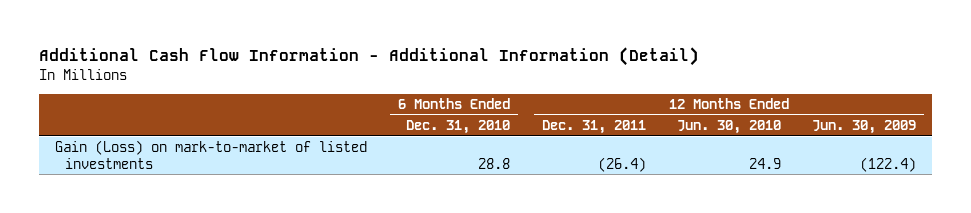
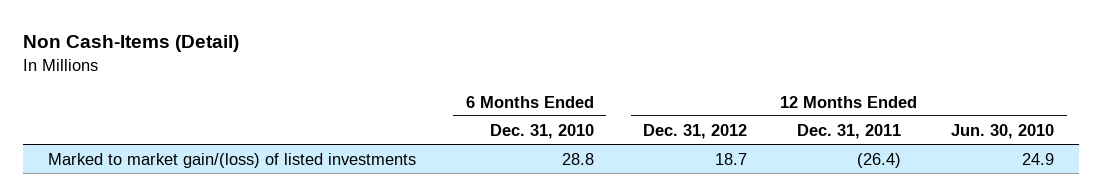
[39,46,700,66] Additional Cash Flow Information - Additional Information (Detail) -> [22,35,239,53] Non Cash-Items (Detail)
[812,120,917,135] Jun. 30, 2009 -> none
none -> [643,123,748,139] Dec. 31, 2012
[54,140,367,169] Gain (Loss) on mark-to-market of listed investments -> [47,152,416,168] Marked to market gain/(loss) of listed investments

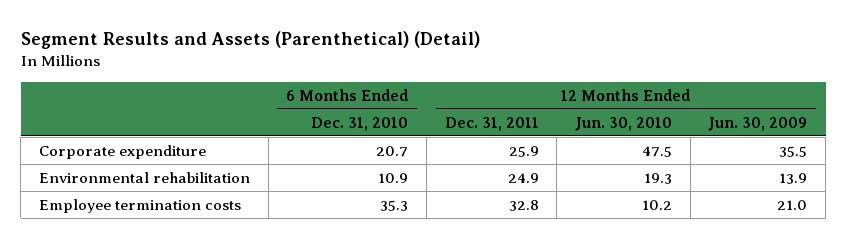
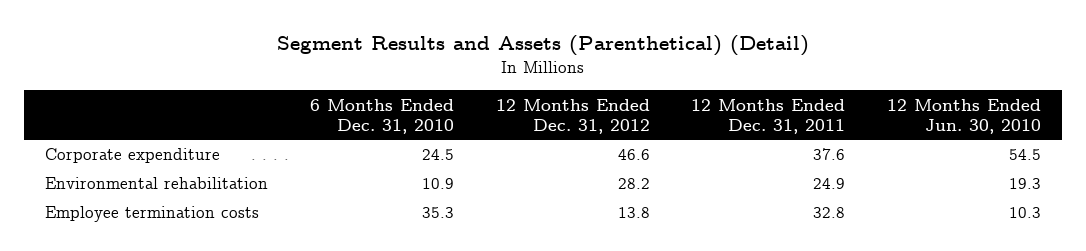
[708,116,808,131] Jun. 30, 2009 -> none
none -> [495,98,650,134] 12 Months Ended Dec. 31, 2012
[376,145,409,157] 20.7 -> [421,149,454,161] 24.5
[508,145,539,157] 25.9 -> [813,148,846,161] 37.6
[642,145,673,157] 47.5 -> [1009,149,1042,161] 54.5
[642,199,673,210] 10.2 -> [1009,207,1042,219] 10.3

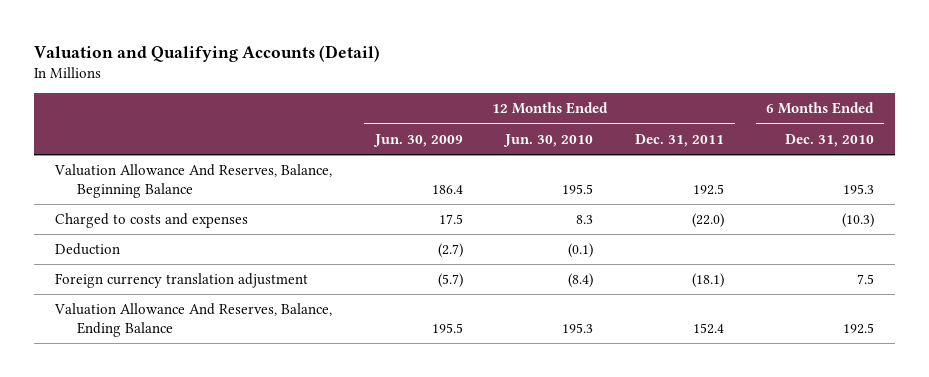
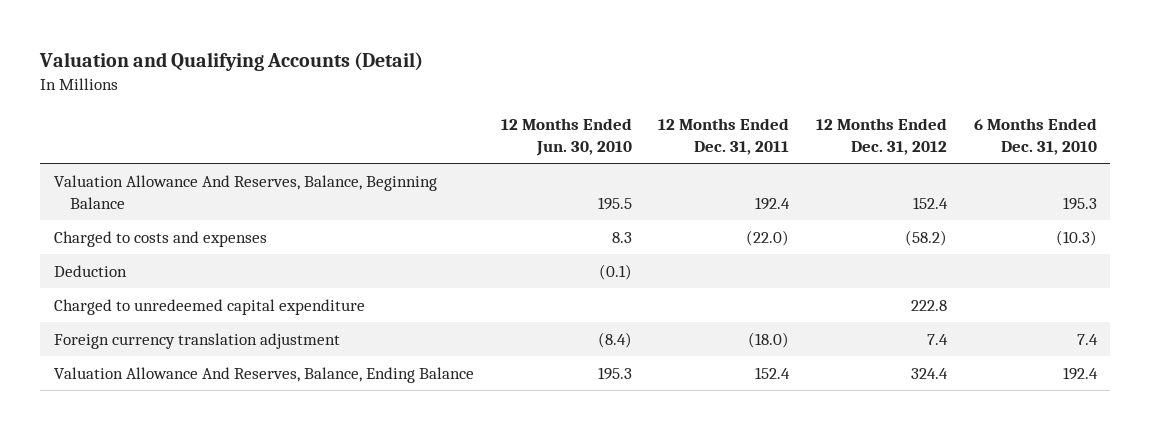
[372,133,463,147] Jun. 30, 2009 -> none
none -> [816,117,948,155] 12 Months Ended Dec. 31, 2012
[693,184,725,196] 192.5 -> [755,196,791,210] 192.4
none -> [53,299,365,316] Charged to unredeemed capital expenditure
[692,273,725,289] (18.1) -> [748,332,790,349] (18.0)
[856,274,874,285] 7.5 -> [1076,334,1098,346] 7.4
[842,323,874,335] 192.5 -> [1062,367,1098,381] 192.4

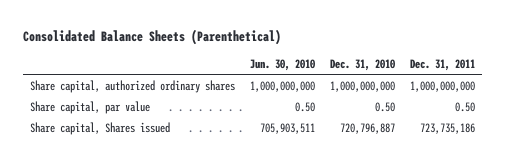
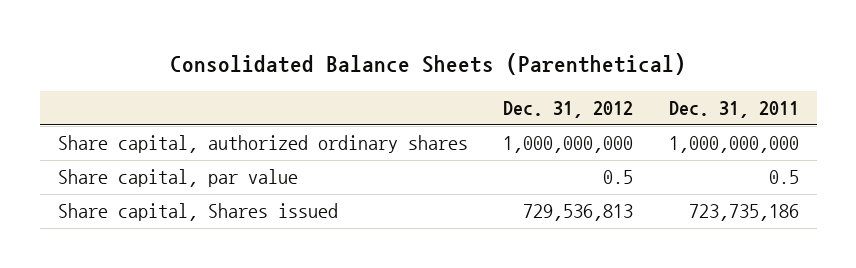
[249,58,315,71] Jun. 30, 2010 -> none
[329,58,395,71] Dec. 31, 2010 -> none
none -> [503,101,634,119] Dec. 31, 2012
[454,101,475,112] 0.50 -> [768,170,799,185] 0.5

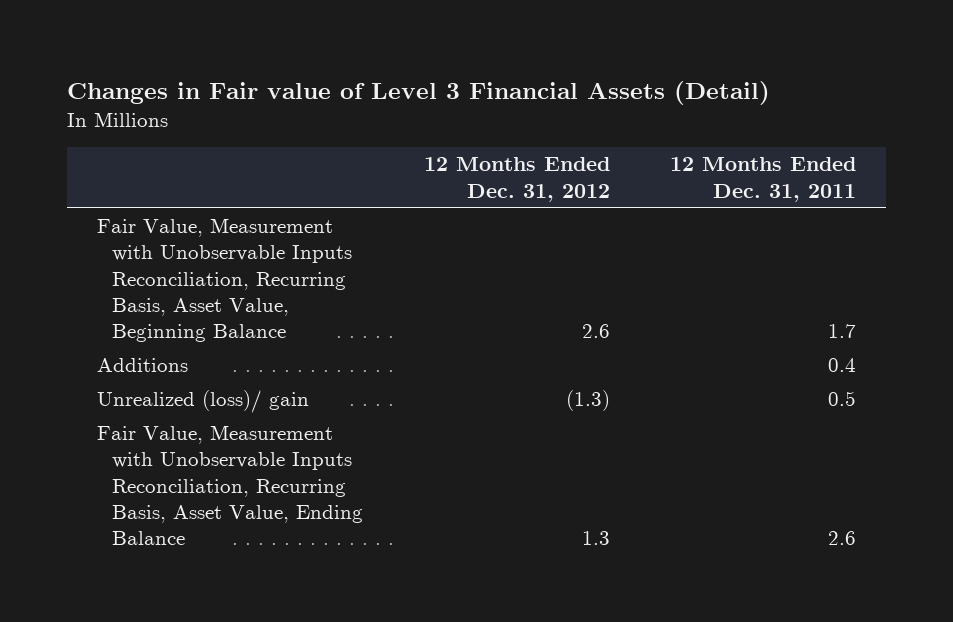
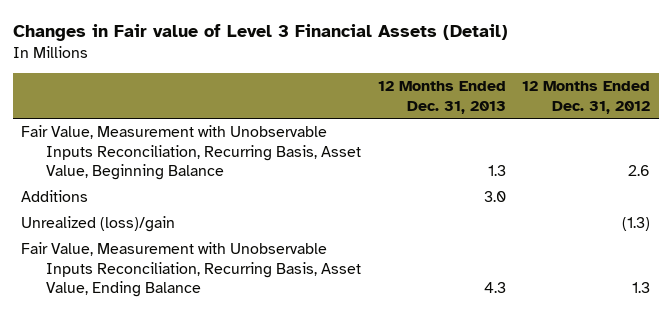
[669,157,856,202] 12 Months Ended Dec. 31, 2011 -> none
none -> [377,81,506,114] 12 Months Ended Dec. 31, 2013
[96,390,309,414] Unrealized (loss)/ gain -> [21,216,176,233] Unrealized (loss)/gain

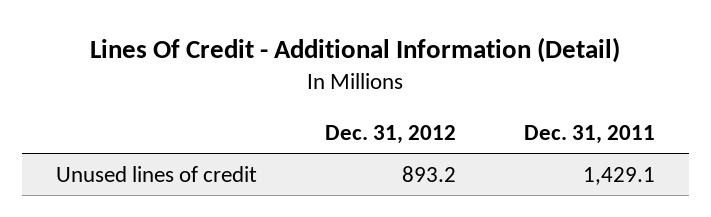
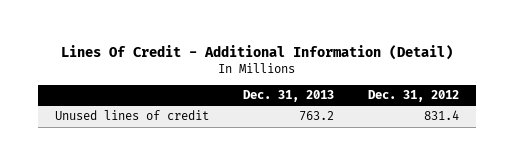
[524,124,656,144] Dec. 31, 2011 -> none
none -> [243,90,335,103] Dec. 31, 2013
[401,166,456,183] 893.2 -> [424,110,460,121] 831.4

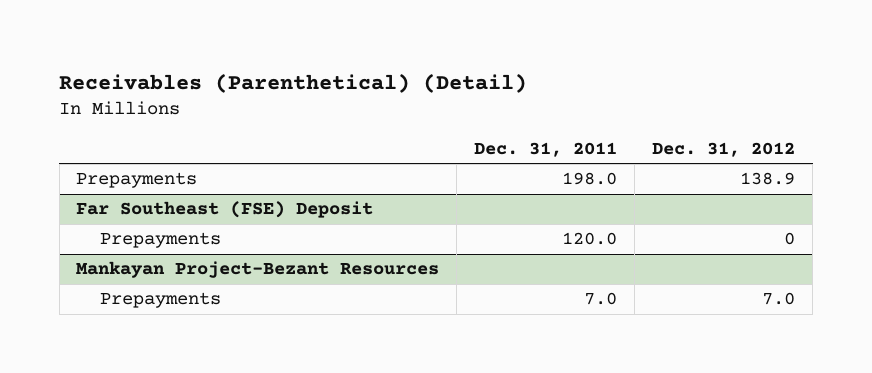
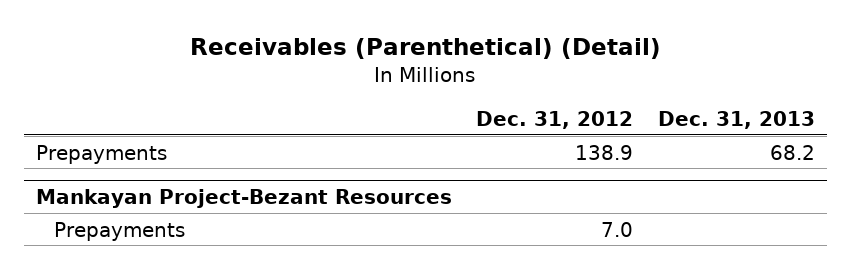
[474,141,618,157] Dec. 31, 2011 -> none
none -> [657,110,815,129] Dec. 31, 2013
[76,201,374,219] Far Southeast (FSE) Deposit -> none
[100,232,222,249] Prepayments -> none

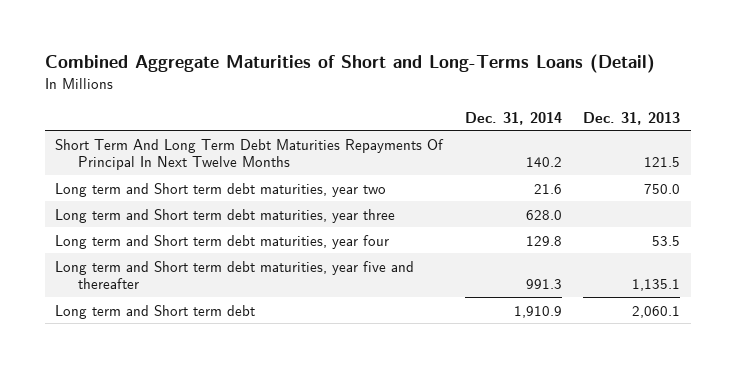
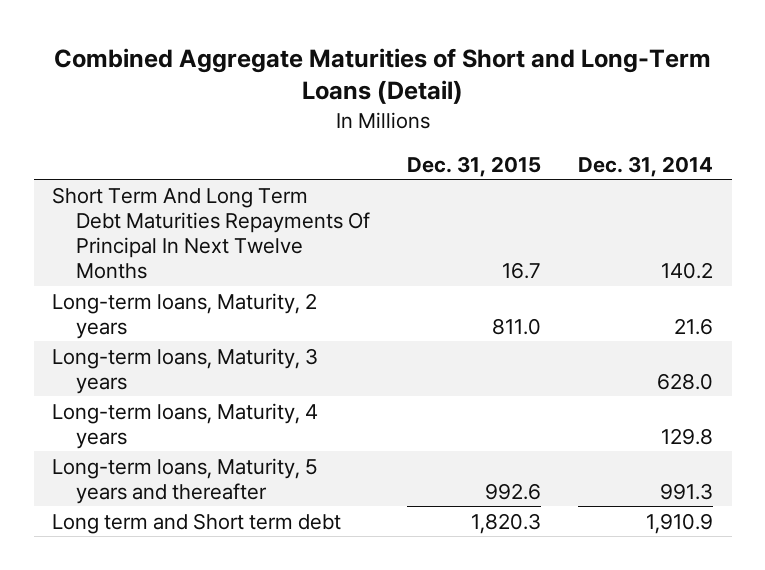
[44,54,655,74] Combined Aggregate Maturities of Short and Long-Terms Loans (Detail) -> [53,47,711,105] Combined Aggregate Maturities of Short and Long-Term Loans (Detail)
[583,111,681,125] Dec. 31, 2013 -> none
none -> [406,155,541,177] Dec. 31, 2015
[55,182,387,197] Long term and Short term debt maturities, year two -> [52,292,318,339] Long-term loans, Maturity, 2 years
[55,208,396,223] Long term and Short term debt maturities, year three -> [52,347,319,394] Long-term loans, Maturity, 3 years
[55,234,390,249] Long term and Short term debt maturities, year four -> [52,402,319,449] Long-term loans, Maturity, 4 years
[55,260,415,290] Long term and Short term debt maturities, year five and thereafter -> [52,457,319,504] Long-term loans, Maturity, 5 years and thereafter

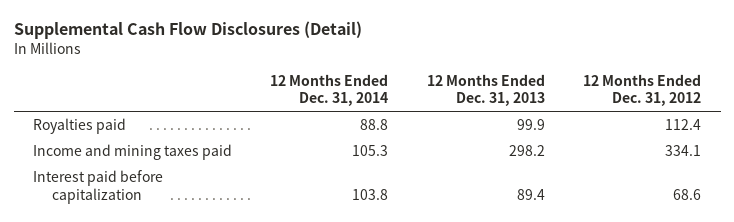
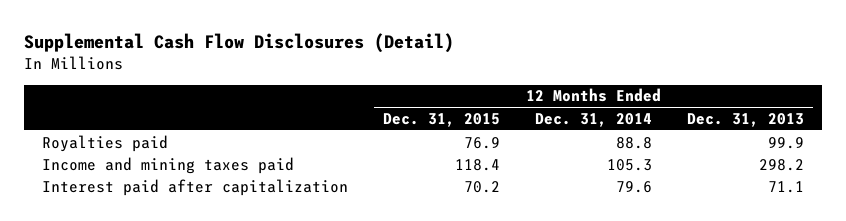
[583,73,702,107] 12 Months Ended Dec. 31, 2012 -> none
none -> [382,112,500,127] Dec. 31, 2015
[32,170,163,204] Interest paid before capitalization -> [41,178,348,196] Interest paid after capitalization
[352,188,389,200] 103.8 -> [616,180,653,193] 79.6
[516,188,545,200] 89.4 -> [768,180,805,193] 71.1

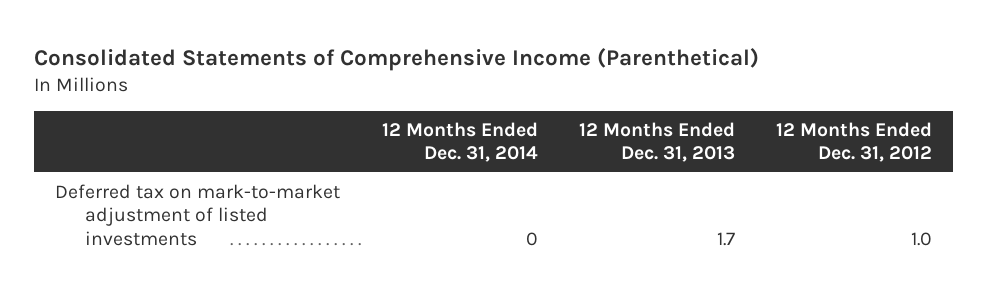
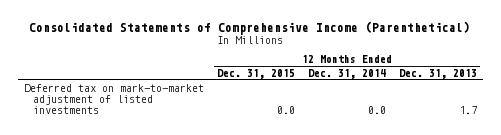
[776,121,933,163] 12 Months Ended Dec. 31, 2012 -> none
none -> [217,68,296,79] Dec. 31, 2015
[525,231,538,246] 0 -> [367,105,386,114] 0.0

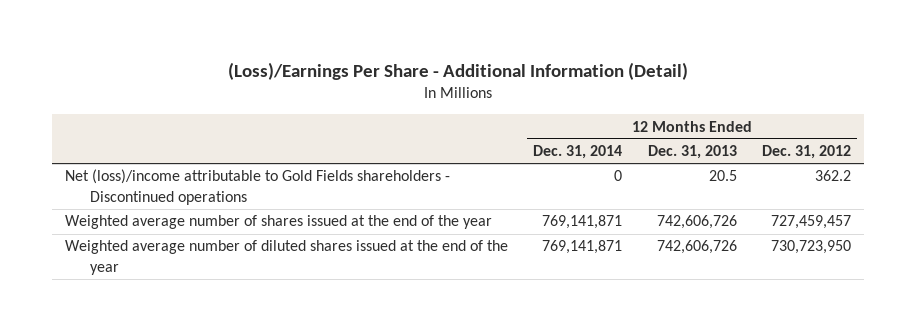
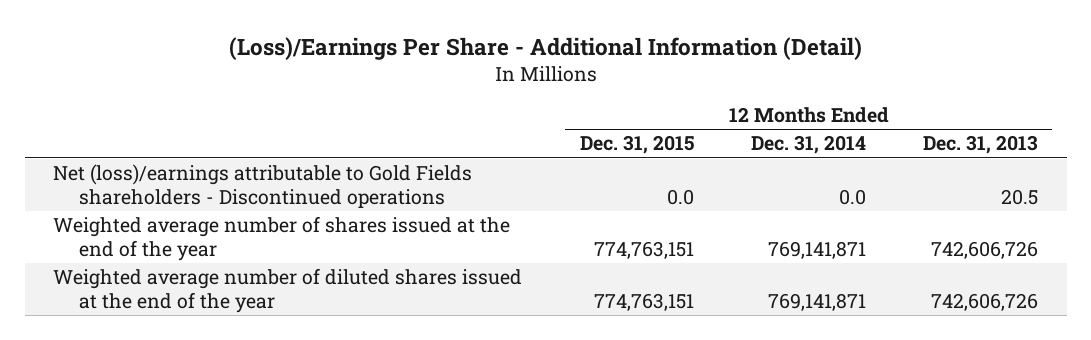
[762,145,852,160] Dec. 31, 2012 -> none
none -> [579,135,694,155] Dec. 31, 2015
[64,169,450,205] Net (loss)/income attributable to Gold Fields shareholders - Discontinued operations -> [53,164,473,208] Net (loss)/earnings attributable to Gold Fields shareholders - Discontinued operations
[614,170,623,182] 0 -> [838,188,866,205] 0.0

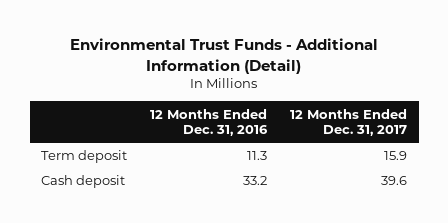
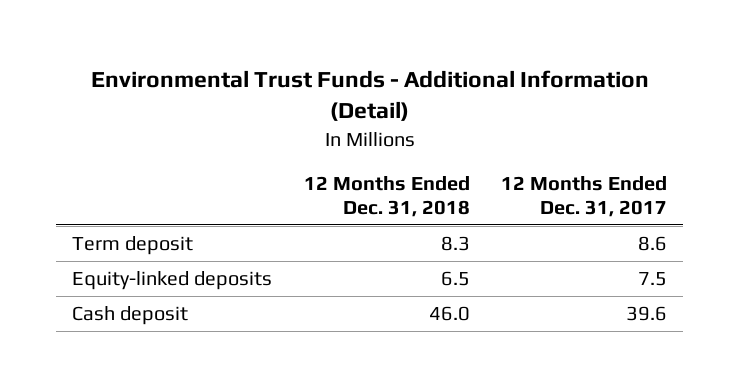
[150,108,269,137] 12 Months Ended Dec. 31, 2016 -> none
none -> [303,176,470,217] 12 Months Ended Dec. 31, 2018
[384,151,408,161] 15.9 -> [638,236,668,252] 8.6
none -> [71,271,272,291] Equity-linked deposits

